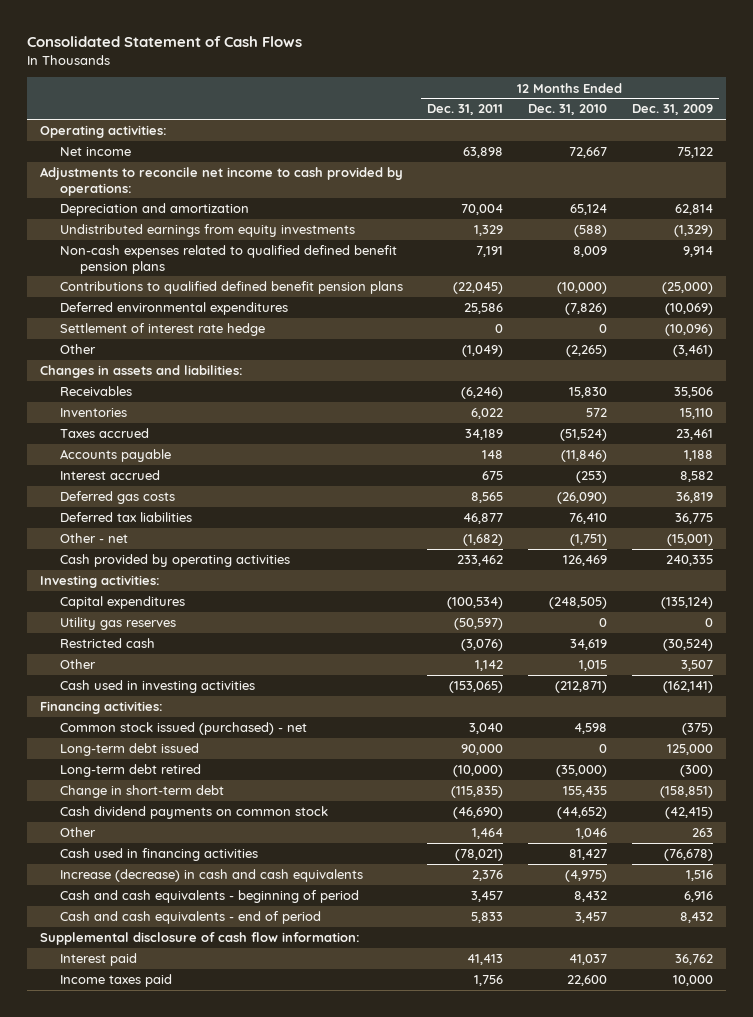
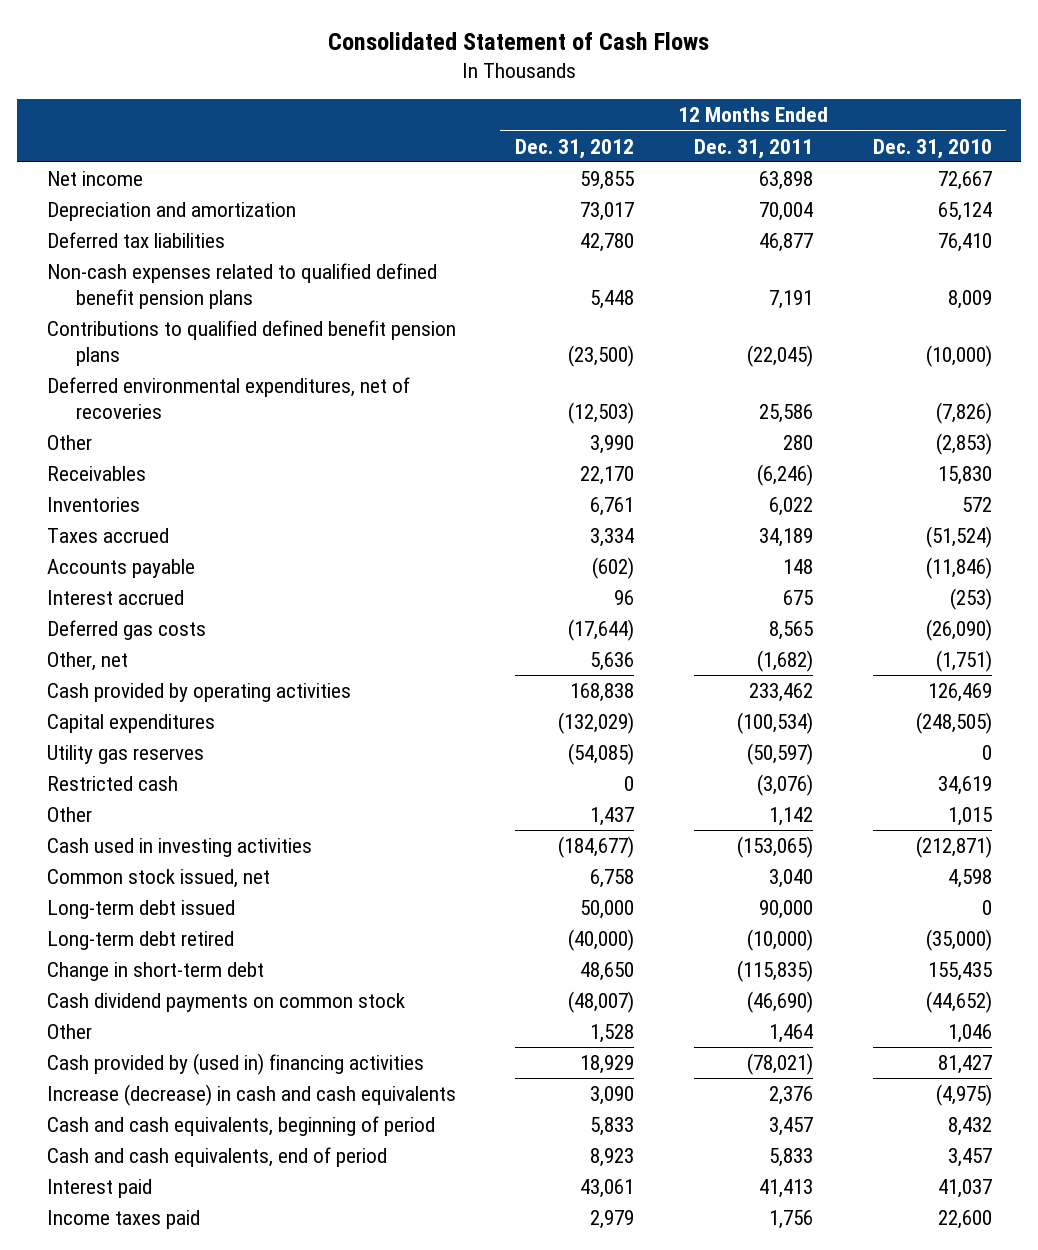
[632,104,714,116] Dec. 31, 2009 -> none
none -> [515,138,635,159] Dec. 31, 2012
[39,125,167,139] Operating activities: -> none
[39,167,403,196] Adjustments to reconcile net income to cash provided by operations: -> none
[59,224,355,238] Undistributed earnings from equity investments -> none
[59,512,192,523] Deferred tax liabilities -> [46,232,225,249] Deferred tax liabilities
[59,323,265,337] Settlement of interest rate hedge -> none
[39,365,243,379] Changes in assets and liabilities: -> none
[59,302,288,316] Deferred environmental expenditures -> [46,377,410,419] Deferred environmental expenditures, net of recoveries
[462,345,504,358] (1,049) -> [782,435,813,451] 280
[566,345,608,358] (2,265) -> [935,433,992,456] (2,853)
[59,533,128,544] Other - net -> [46,652,128,672] Other, net
[39,575,160,589] Investing activities: -> none
[39,701,163,715] Financing activities: -> none
[59,722,307,736] Common stock issued (purchased) - net -> [46,869,270,889] Common stock issued, net
[59,848,258,862] Cash used in financing activities -> [46,1053,424,1076] Cash provided by (used in) financing activities
[39,932,360,946] Supplemental disclosure of cash flow information: -> none
[59,890,359,904] Cash and cash equivalents - beginning of period -> [46,1116,435,1137] Cash and cash equivalents, beginning of period
[59,911,321,925] Cash and cash equivalents - end of period -> [46,1147,387,1168] Cash and cash equivalents, end of period

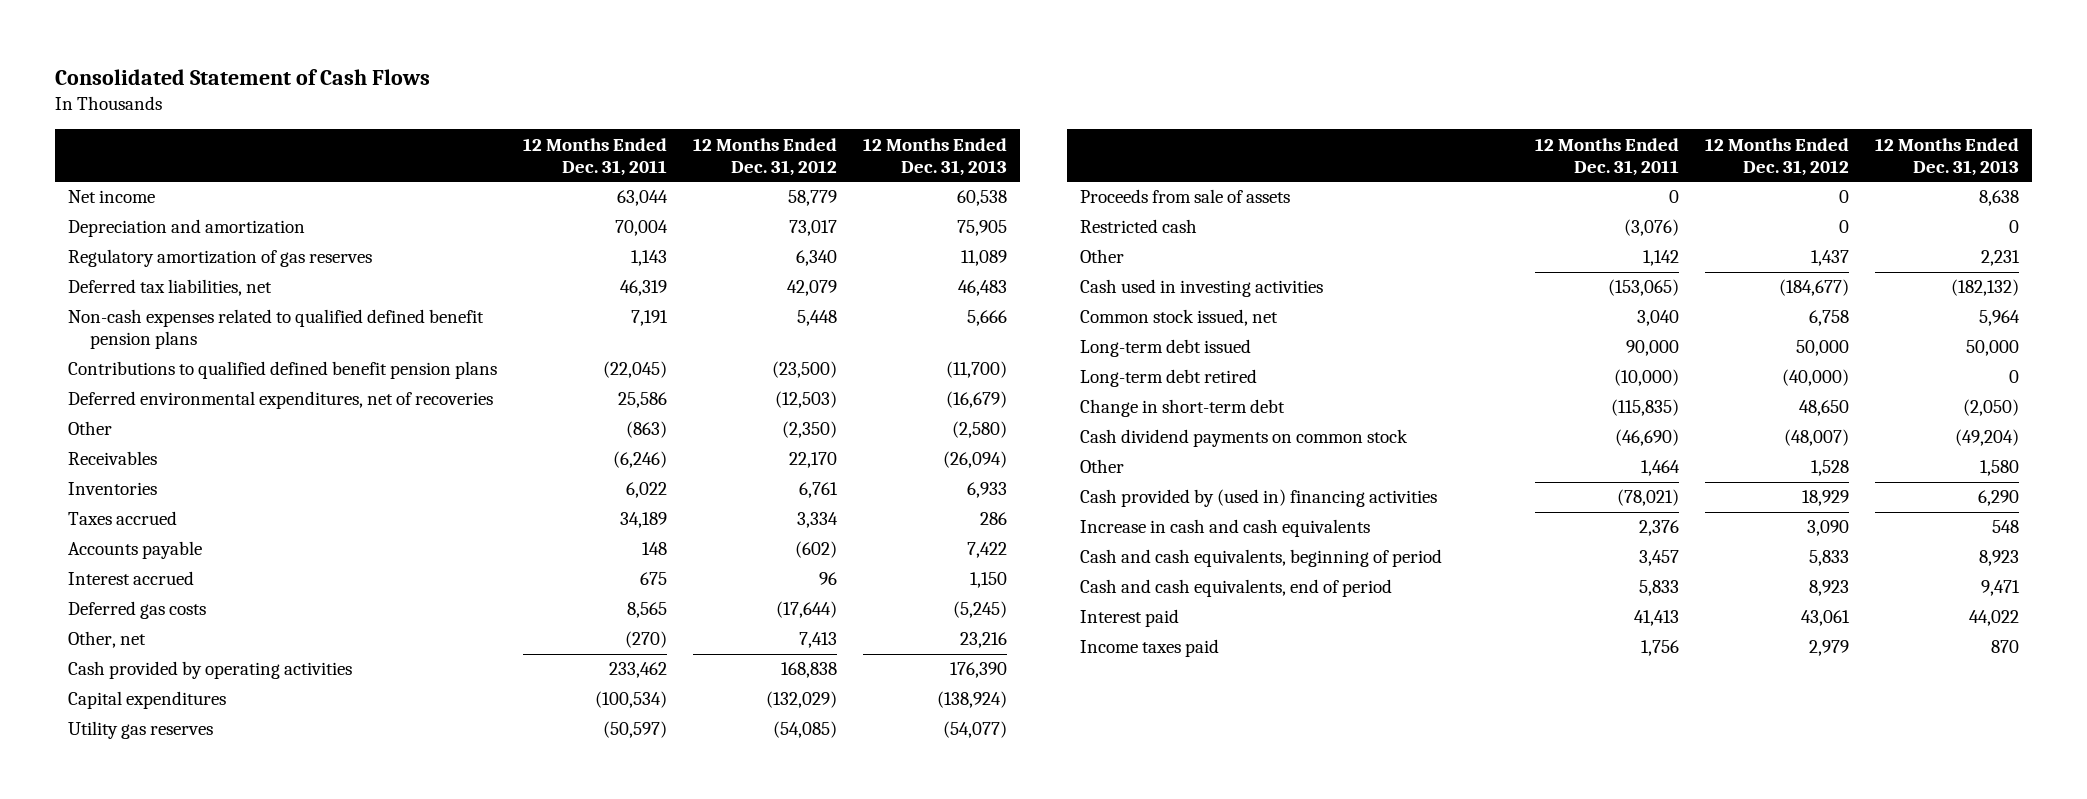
[872,138,992,159] Dec. 31, 2010 -> none
none -> [863,137,1008,176] 12 Months Ended Dec. 31, 2013
[580,171,635,191] 59,855 -> [788,190,838,207] 58,779
[758,171,813,191] 63,898 -> [617,190,669,207] 63,044
none -> [68,249,373,268] Regulatory amortization of gas reserves
[46,232,225,249] Deferred tax liabilities -> [68,279,273,297] Deferred tax liabilities, net
[580,233,635,253] 42,780 -> [787,280,838,297] 42,079
[758,233,813,253] 46,877 -> [620,280,668,297] 46,319
[590,435,635,455] 3,990 -> [782,421,838,439] (2,350)
[782,435,813,451] 280 -> [626,421,668,439] (863)
[590,652,635,672] 5,636 -> [799,632,838,649] 7,413
[756,650,813,673] (1,682) -> [625,631,668,649] (270)
none -> [1080,189,1291,204] Proceeds from sale of assets
[46,1084,456,1107] Increase (decrease) in cash and cash equivalents -> [1080,519,1371,538] Increase in cash and cash equivalents

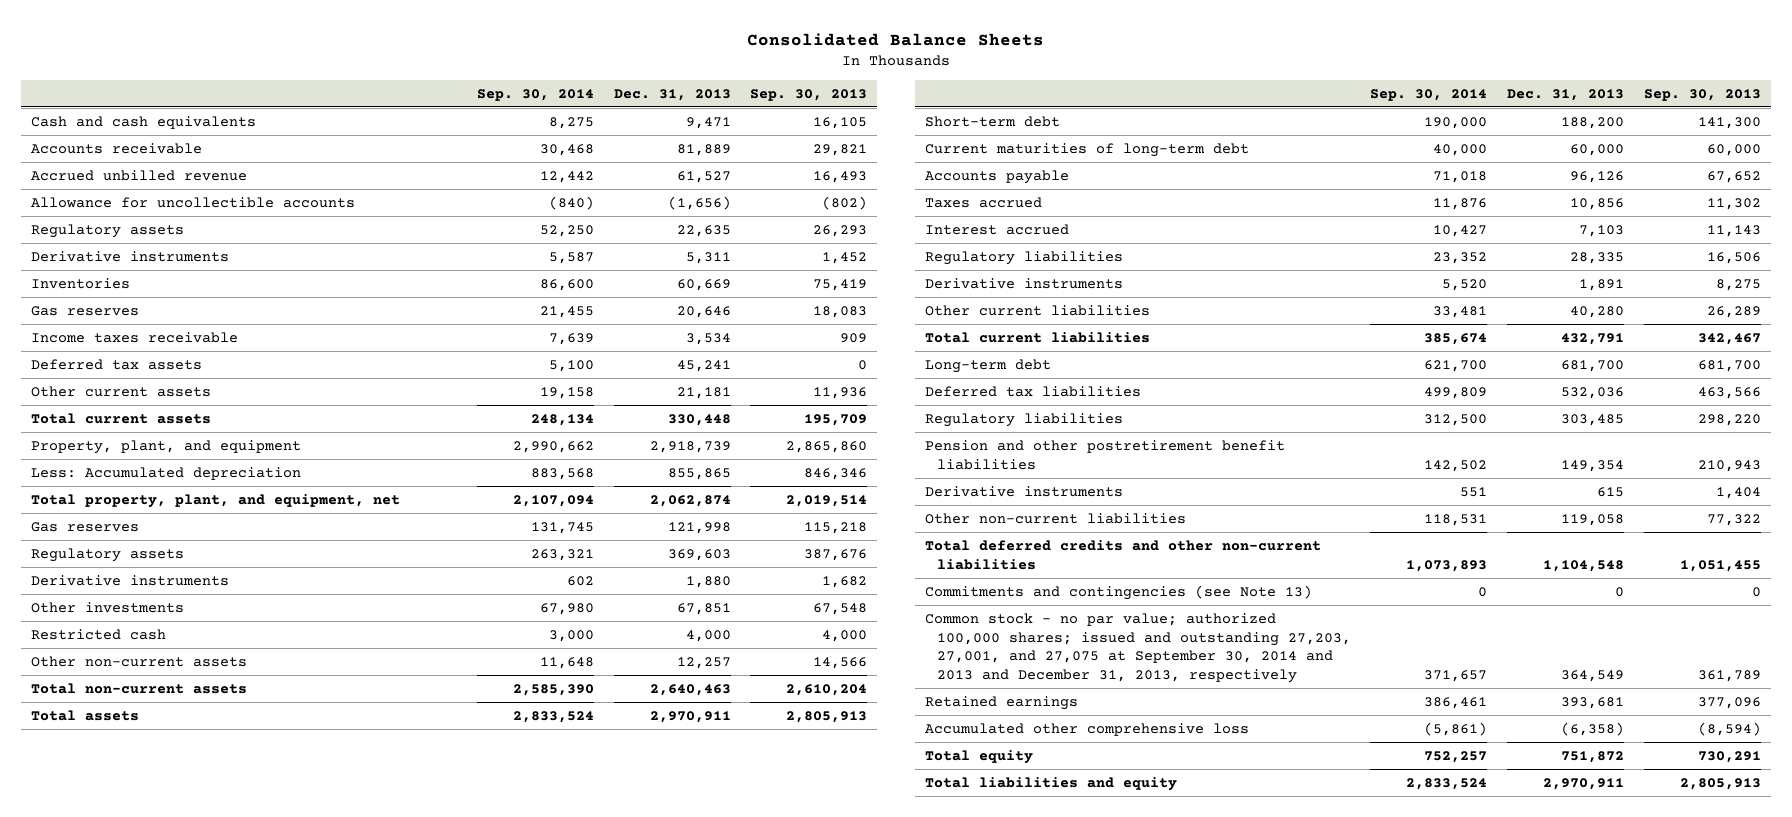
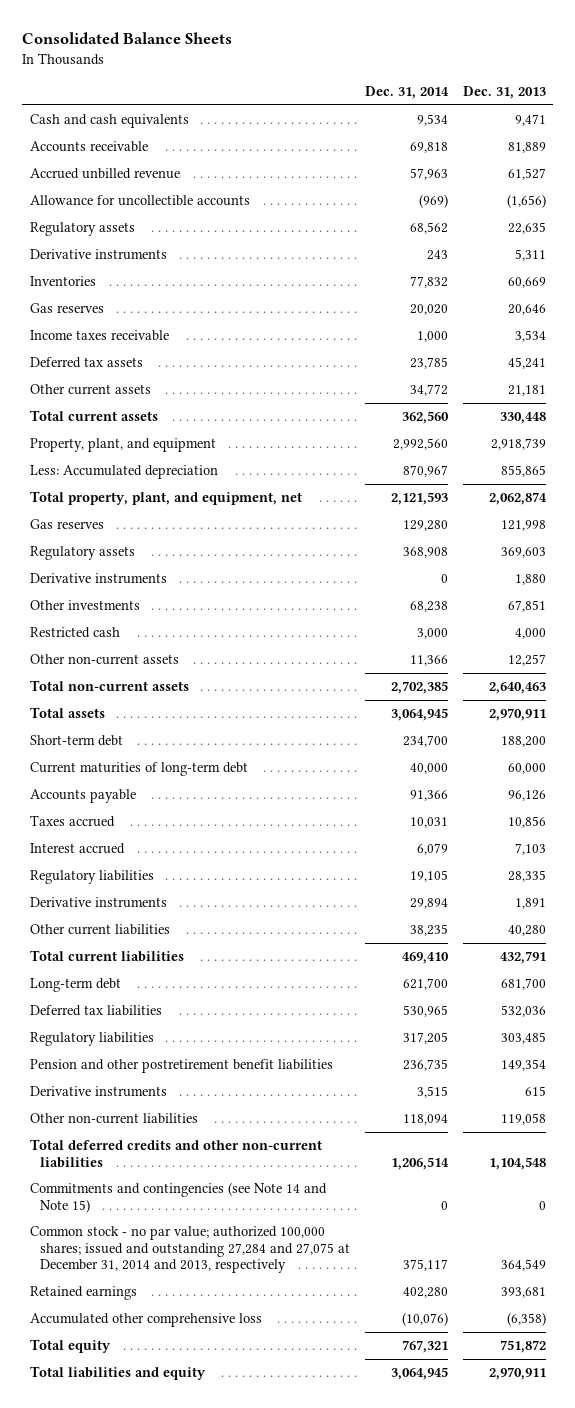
[476,88,594,101] Sep. 30, 2014 -> none
[750,88,868,101] Sep. 30, 2013 -> none
none -> [364,85,449,99] Dec. 31, 2014
[924,584,1312,600] Commitments and contingencies (see Note 13) -> [29,1181,327,1213] Commitments and contingencies (see Note 14 and Note 15)
[924,612,1351,684] Common stock - no par value; authorized 100,000 shares; issued and outstanding 27,203, 27,001, and 27,075 at September 30, 2014 and 2013 and December 31, 2013, respectively -> [29,1225,350,1274] Common stock - no par value; authorized 100,000 shares; issued and outstanding 27,284 and 27,075 at December 31, 2014 and 2013, respectively

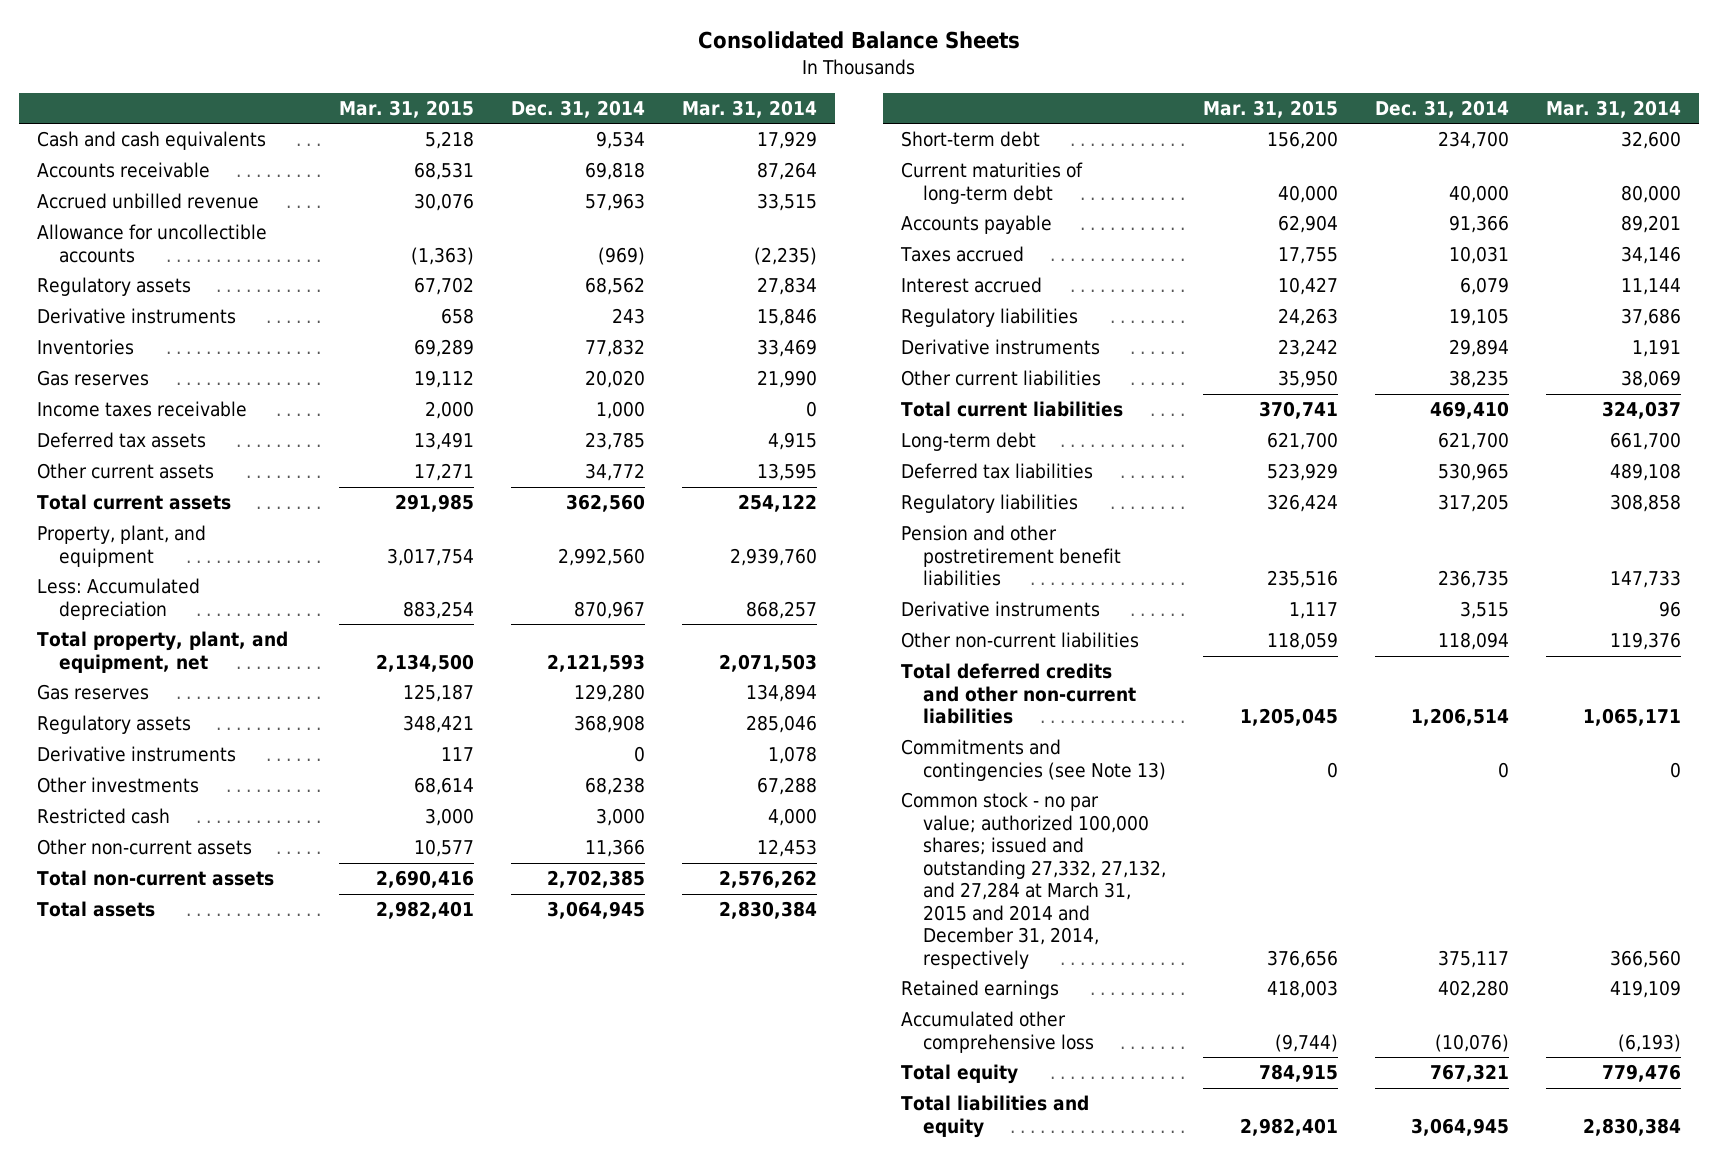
[462,85,546,99] Dec. 31, 2013 -> none
none -> [339,99,475,118] Mar. 31, 2015
none -> [681,99,817,118] Mar. 31, 2014
[29,1181,327,1213] Commitments and contingencies (see Note 14 and Note 15) -> [901,739,1167,781] Commitments and contingencies (see Note 13)
[29,1225,350,1274] Common stock - no par value; authorized 100,000 shares; issued and outstanding 27,284 and 27,075 at December 31, 2014 and 2013, respectively -> [901,792,1167,969] Common stock - no par value; authorized 100,000 shares; issued and outstanding 27,332, 27,132, and 27,284 at March 31, 2015 and 2014 and December 31, 2014, respectively

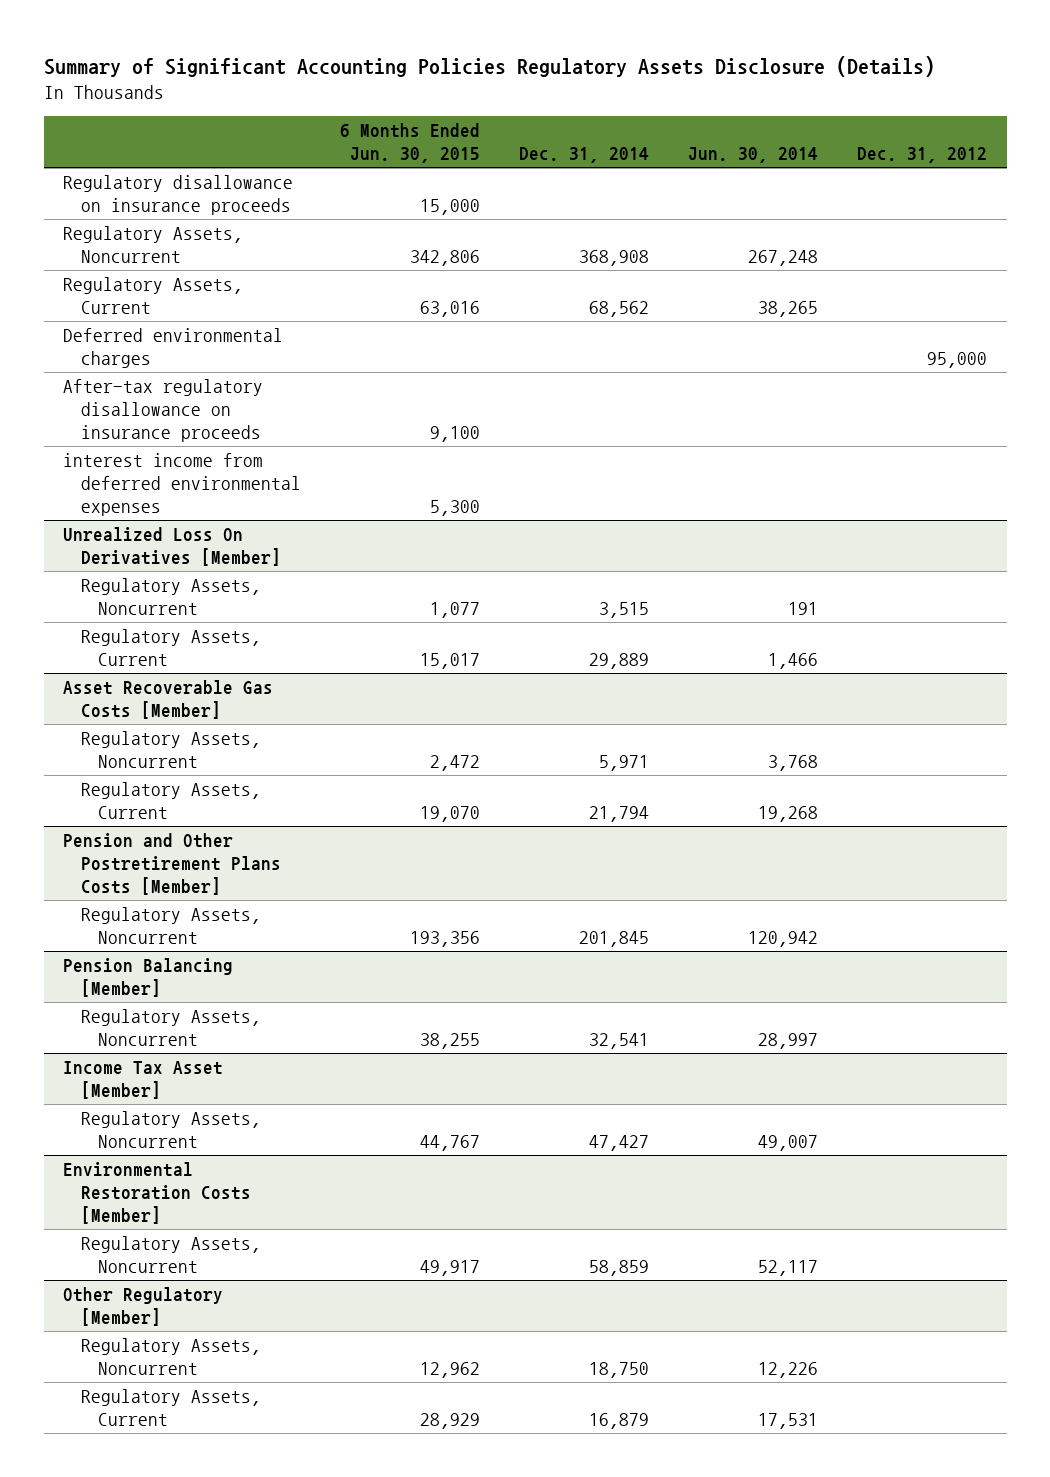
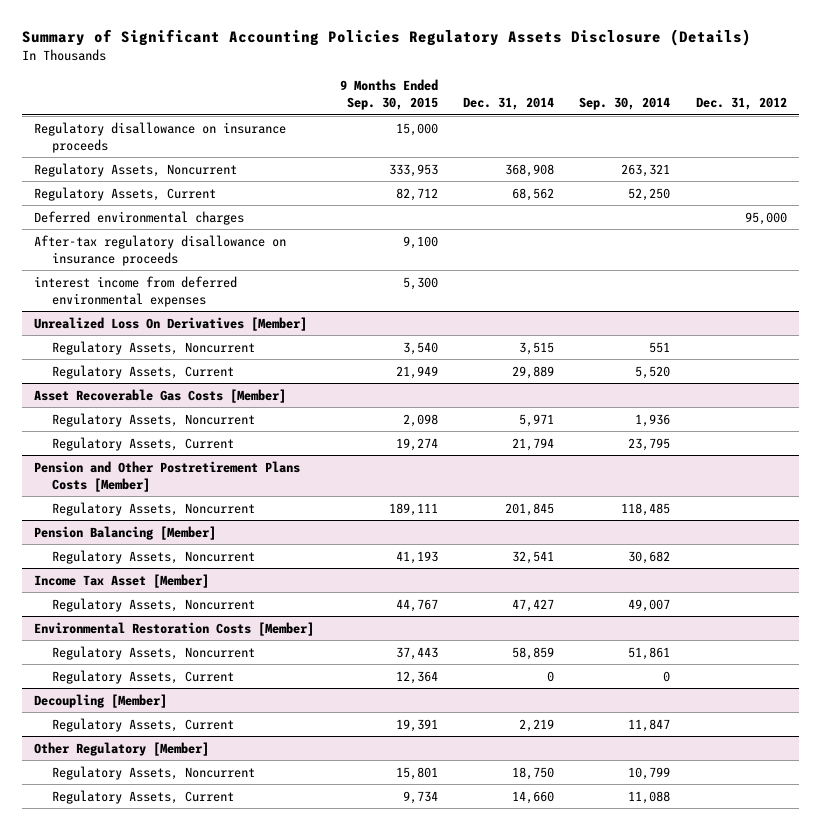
[339,122,480,163] 6 Months Ended Jun. 30, 2015 -> none
[687,146,818,163] Jun. 30, 2014 -> none
none -> [339,79,438,111] 9 Months Ended Sep. 30, 2015
none -> [579,97,671,111] Sep. 30, 2014
none -> [51,669,234,684] Regulatory Assets, Current
none -> [34,693,168,708] Decoupling [Member]
none -> [51,717,234,732] Regulatory Assets, Current
[588,1412,649,1429] 16,879 -> [512,790,555,804] 14,660

